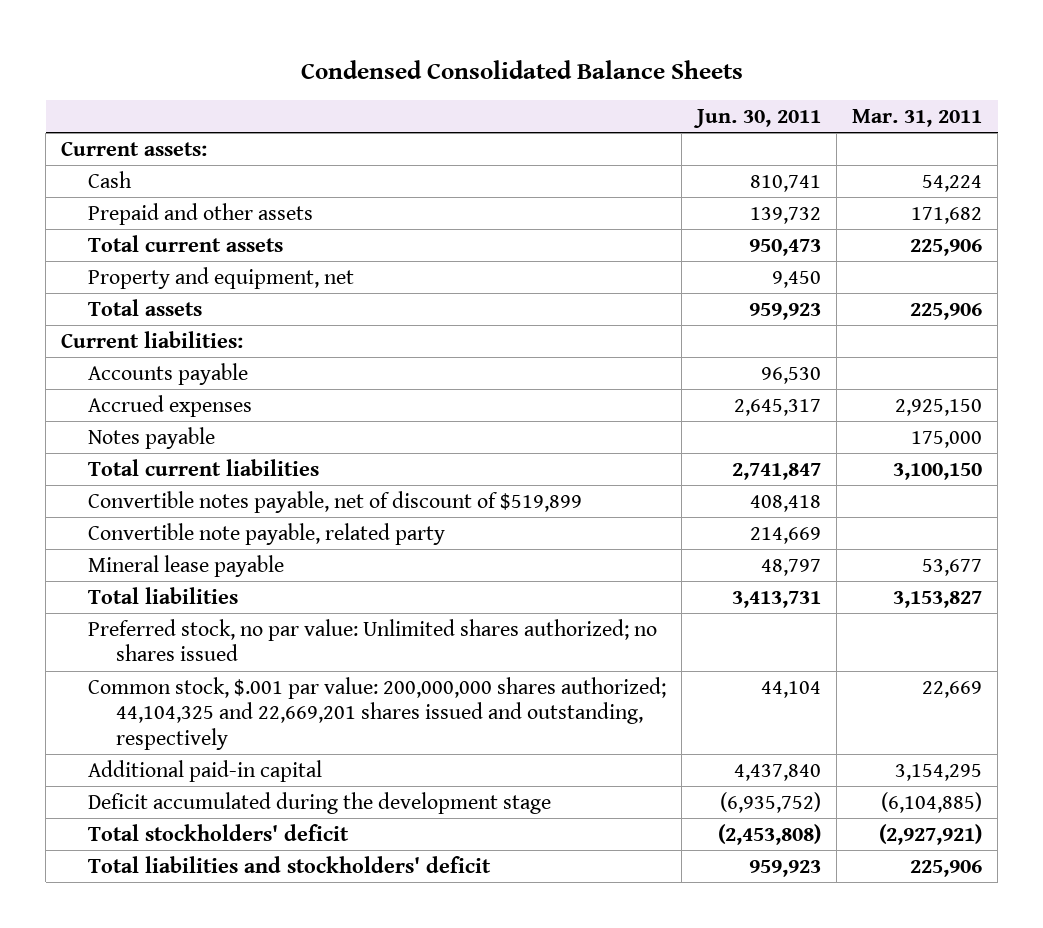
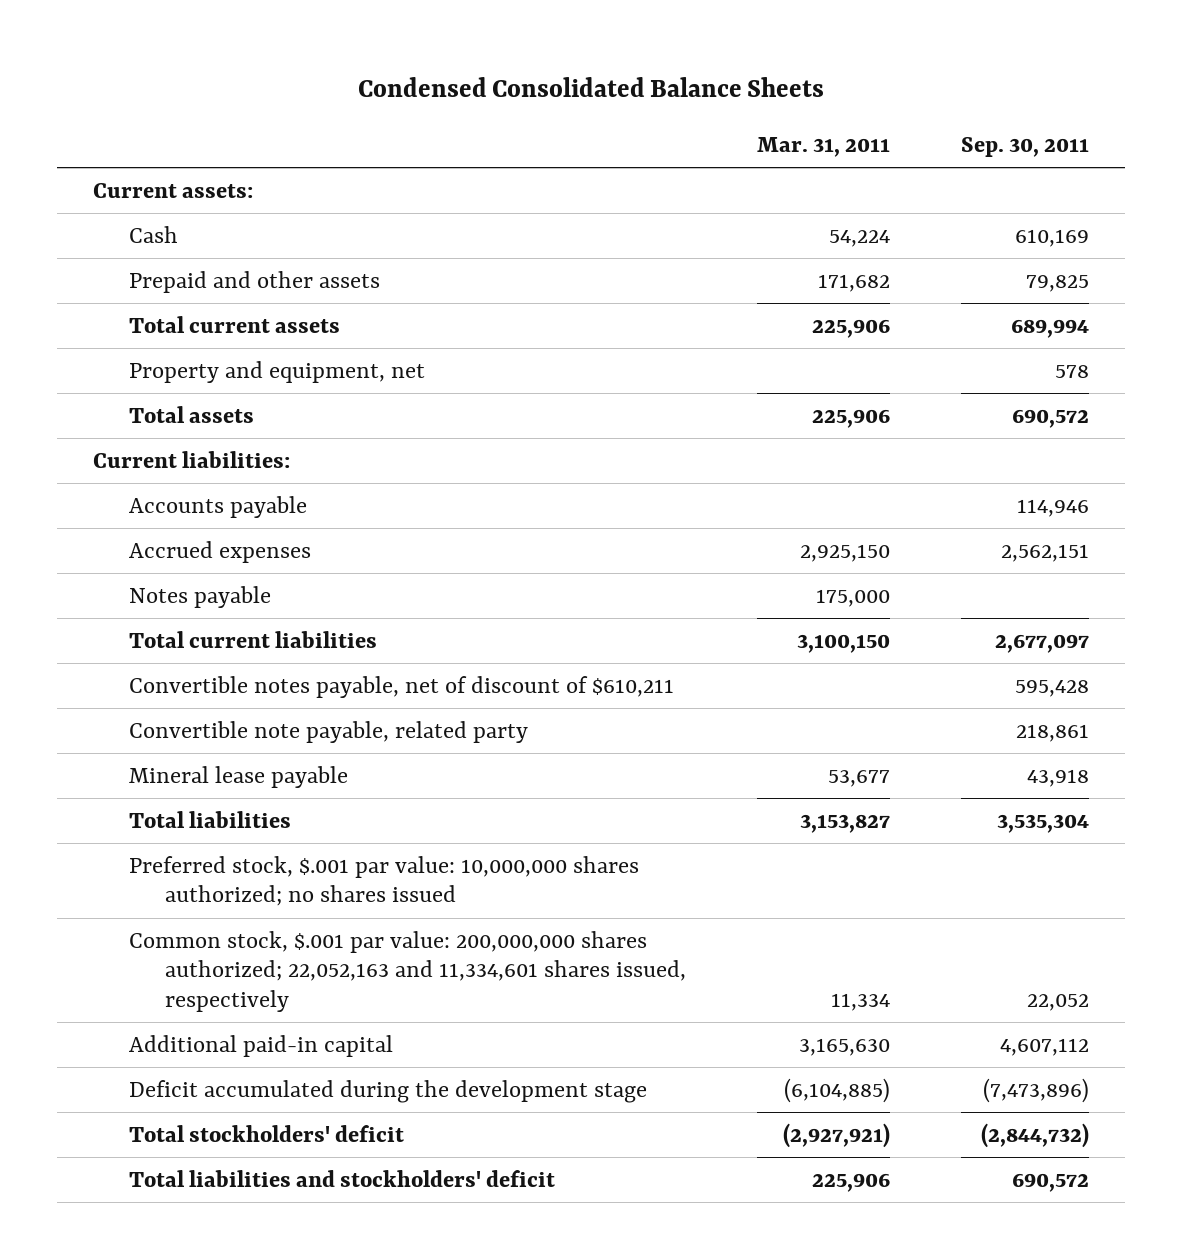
[693,108,822,128] Jun. 30, 2011 -> none
none -> [961,136,1090,157] Sep. 30, 2011
[88,490,583,513] Convertible notes payable, net of discount of $519,899 -> [128,675,674,698] Convertible notes payable, net of discount of $610,211
[88,618,658,662] Preferred stock, no par value: Unlimited shares authorized; no shares issued -> [128,855,639,907] Preferred stock, $.001 par value: 10,000,000 shares authorized; no shares issued
[88,676,667,750] Common stock, $.001 par value: 200,000,000 shares authorized; 44,104,325 and 22,669,201 shares issued and outstanding, respectively -> [128,930,687,1012] Common stock, $.001 par value: 200,000,000 shares authorized; 22,052,163 and 11,334,601 shares issued, respectively
[922,680,983,698] 22,669 -> [831,992,891,1011] 11,334
[895,763,983,781] 3,154,295 -> [799,1037,891,1056] 3,165,630

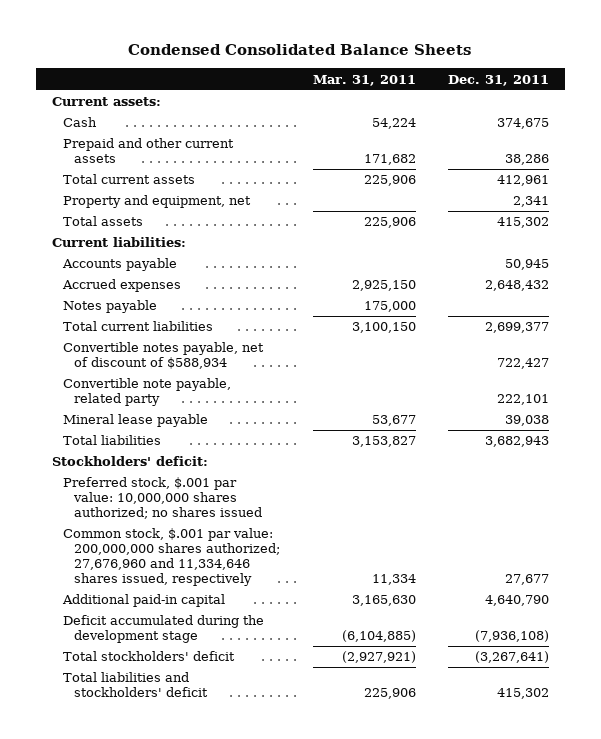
[961,136,1090,157] Sep. 30, 2011 -> none
none -> [448,74,550,86] Dec. 31, 2011
[128,270,380,293] Prepaid and other assets -> [63,138,235,164] Prepaid and other current assets
[128,675,674,698] Convertible notes payable, net of discount of $610,211 -> [63,342,265,370] Convertible notes payable, net of discount of $588,934
none -> [51,456,208,467] Stockholders' deficit:
[128,930,687,1012] Common stock, $.001 par value: 200,000,000 shares authorized; 22,052,163 and 11,334,601 shares issued, respectively -> [63,528,281,586] Common stock, $.001 par value: 200,000,000 shares authorized; 27,676,960 and 11,334,646 shares issued, respectively

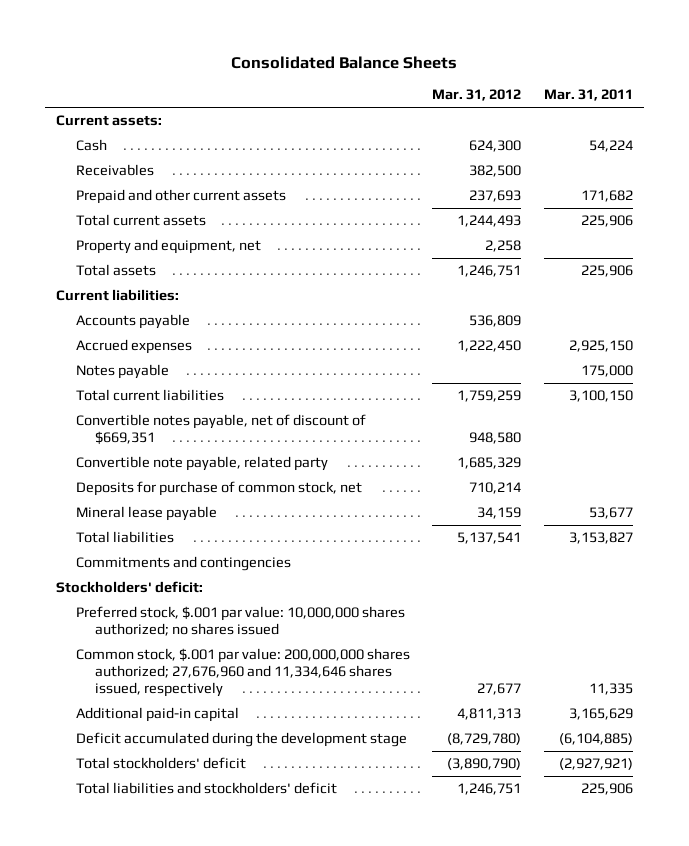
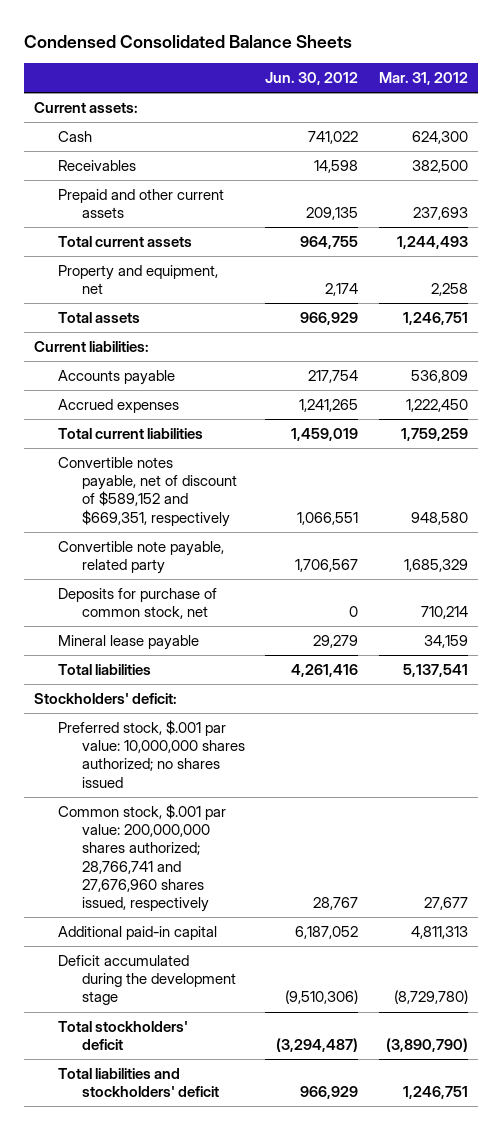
[231,55,458,69] Consolidated Balance Sheets -> [24,34,353,48] Condensed Consolidated Balance Sheets
[543,89,633,102] Mar. 31, 2011 -> none
none -> [265,72,359,86] Jun. 30, 2012
[75,364,169,380] Notes payable -> none
[75,414,366,446] Convertible notes payable, net of discount of $669,351 -> [58,457,238,527] Convertible notes payable, net of discount of $589,152 and $669,351, respectively
[75,556,291,572] Commitments and contingencies -> none
[75,648,410,698] Common stock, $.001 par value: 200,000,000 shares authorized; 27,676,960 and 11,334,646 shares issued, respectively -> [58,804,227,912] Common stock, $.001 par value: 200,000,000 shares authorized; 28,766,741 and 27,676,960 shares issued, respectively

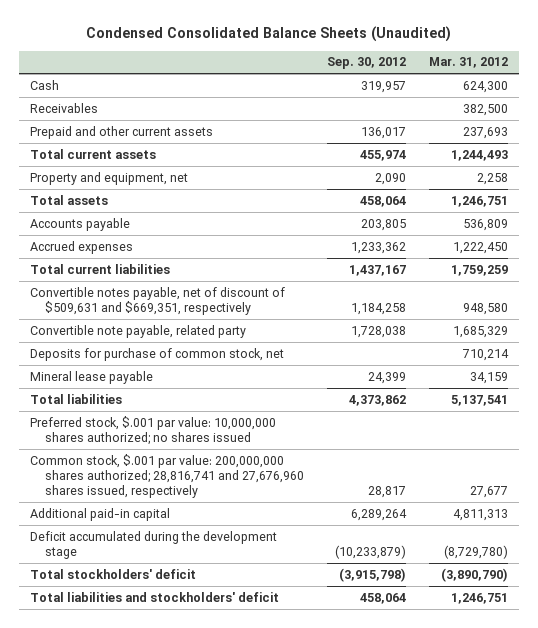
[24,34,353,48] Condensed Consolidated Balance Sheets -> [86,26,452,43] Condensed Consolidated Balance Sheets (Unaudited)
[265,72,359,86] Jun. 30, 2012 -> none
none -> [326,57,406,70] Sep. 30, 2012
[34,102,139,114] Current assets: -> none
[34,341,150,353] Current liabilities: -> none
[58,457,238,527] Convertible notes payable, net of discount of $589,152 and $669,351, respectively -> [30,286,286,315] Convertible notes payable, net of discount of $509,631 and $669,351, respectively
[34,693,178,705] Stockholders' deficit: -> none
[58,804,227,912] Common stock, $.001 par value: 200,000,000 shares authorized; 28,766,741 and 27,676,960 shares issued, respectively -> [30,453,305,498] Common stock, $.001 par value: 200,000,000 shares authorized; 28,816,741 and 27,676,960 shares issued, respectively

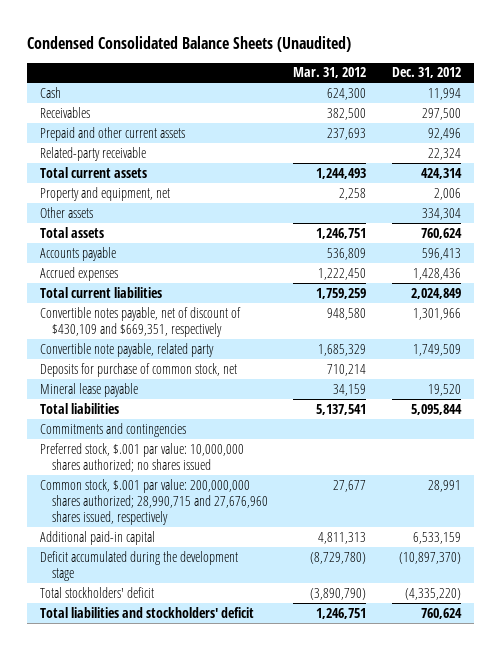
[326,57,406,70] Sep. 30, 2012 -> none
none -> [391,67,461,79] Dec. 31, 2012
none -> [40,146,147,161] Related-party receivable
none -> [40,206,94,218] Other assets
[30,286,286,315] Convertible notes payable, net of discount of $509,631 and $669,351, respectively -> [40,306,242,337] Convertible notes payable, net of discount of $430,109 and $669,351, respectively
none -> [40,422,187,437] Commitments and contingencies
[30,453,305,498] Common stock, $.001 par value: 200,000,000 shares authorized; 28,816,741 and 27,676,960 shares issued, respectively -> [40,478,268,525] Common stock, $.001 par value: 200,000,000 shares authorized; 28,990,715 and 27,676,960 shares issued, respectively

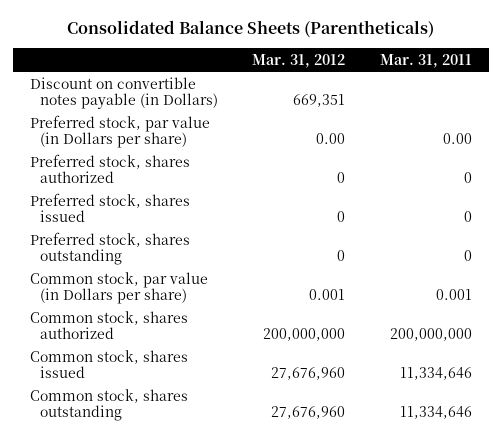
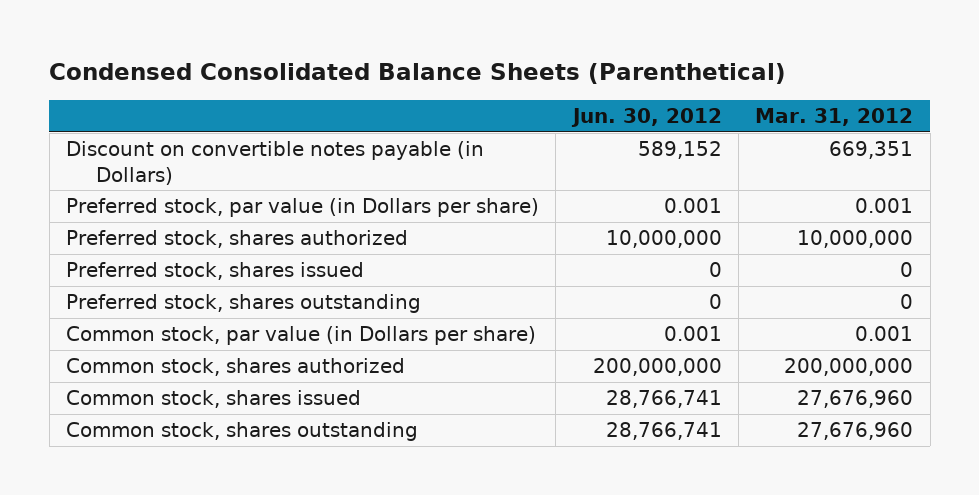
[66,20,434,39] Consolidated Balance Sheets (Parentheticals) -> [49,62,787,84] Condensed Consolidated Balance Sheets (Parenthetical)
[379,53,472,68] Mar. 31, 2011 -> none
none -> [570,107,722,127] Jun. 30, 2012
[316,132,346,144] 0.00 -> [855,198,914,214] 0.001
[337,171,346,183] 0 -> [797,230,914,249] 10,000,000

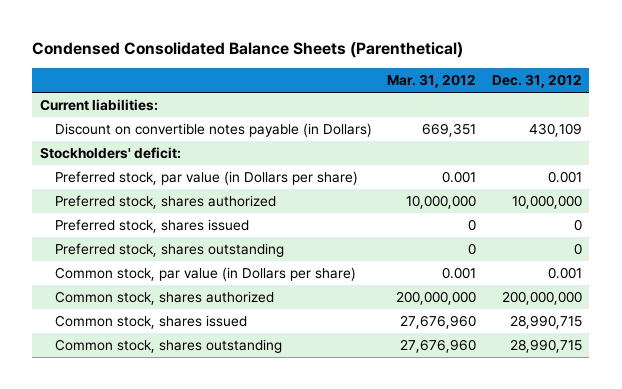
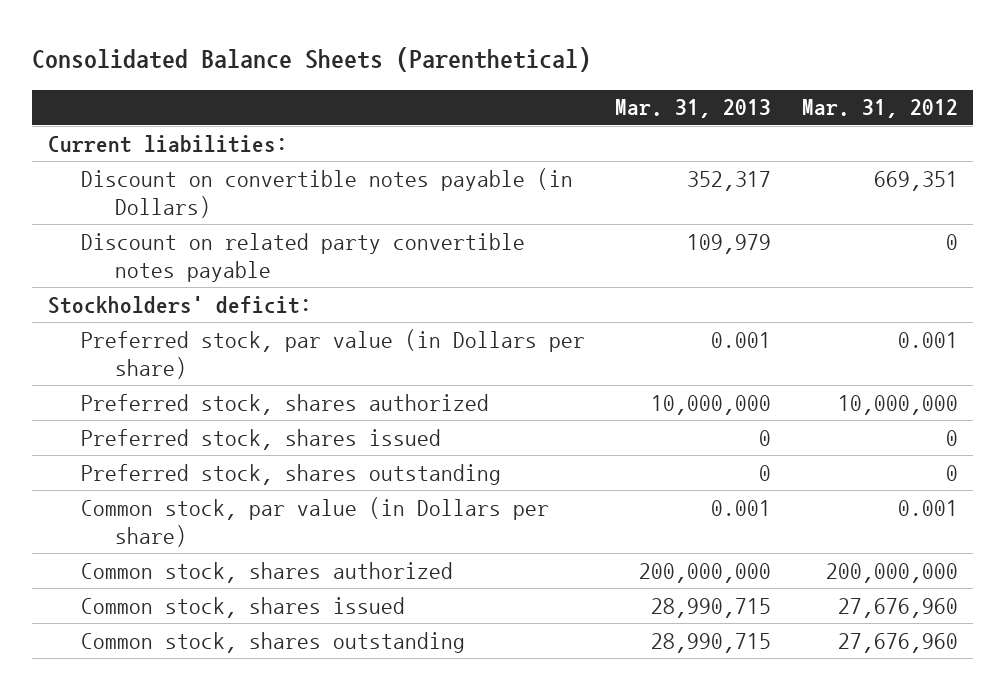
[32,41,464,58] Condensed Consolidated Balance Sheets (Parenthetical) -> [32,47,592,73] Consolidated Balance Sheets (Parenthetical)
[491,73,582,88] Dec. 31, 2012 -> none
none -> [615,99,772,119] Mar. 31, 2013
none -> [81,232,526,282] Discount on related party convertible notes payable

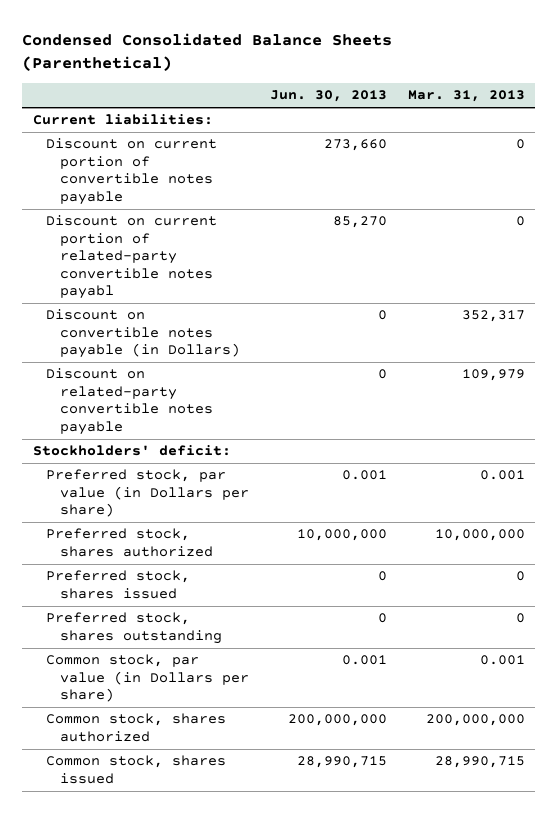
[32,47,592,73] Consolidated Balance Sheets (Parenthetical) -> [22,33,393,72] Condensed Consolidated Balance Sheets (Parenthetical)
[801,99,958,119] Mar. 31, 2012 -> none
none -> [269,90,387,103] Jun. 30, 2013
none -> [46,138,218,205] Discount on current portion of convertible notes payable
none -> [46,215,218,300] Discount on current portion of related-party convertible notes payabl
[81,232,526,282] Discount on related party convertible notes payable -> [46,368,214,435] Discount on related-party convertible notes payable
[81,631,466,653] Common stock, shares outstanding -> none

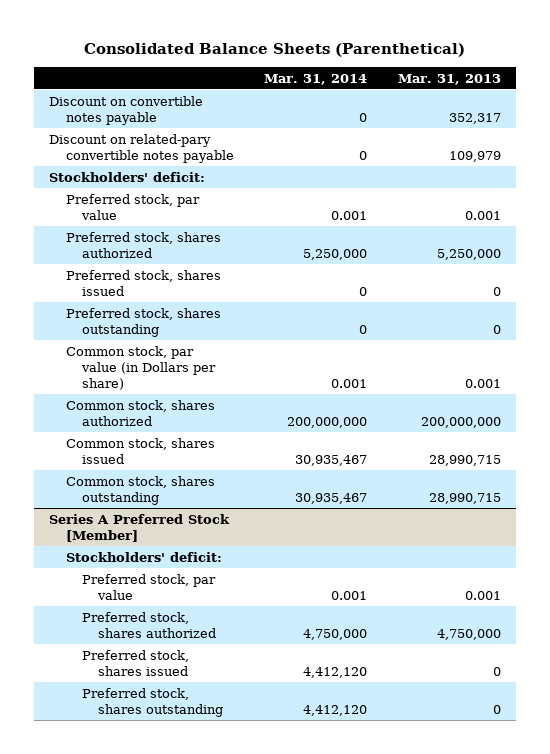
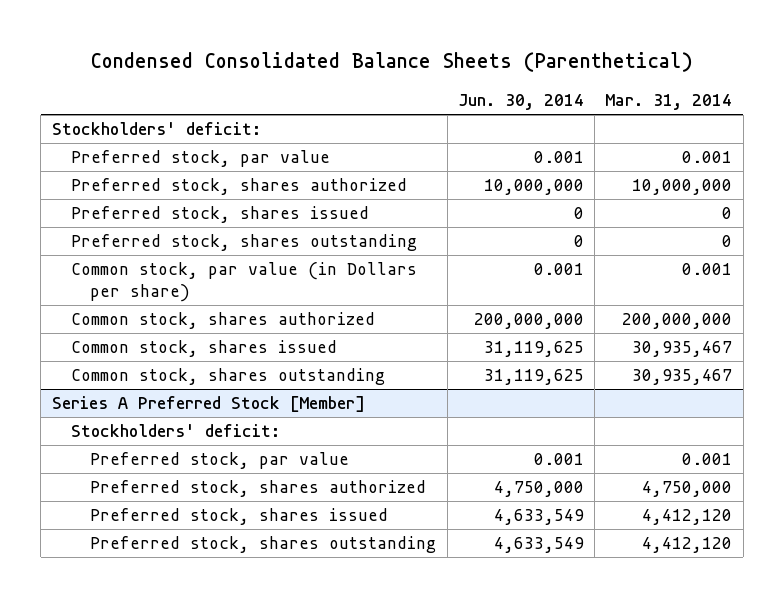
[83,42,465,57] Consolidated Balance Sheets (Parenthetical) -> [91,52,694,73] Condensed Consolidated Balance Sheets (Parenthetical)
[397,73,501,85] Mar. 31, 2013 -> none
none -> [457,94,584,111] Jun. 30, 2014
[49,95,204,125] Discount on convertible notes payable -> none
[49,133,234,163] Discount on related-pary convertible notes payable -> none
[303,248,368,260] 5,250,000 -> [632,179,733,196] 10,000,000

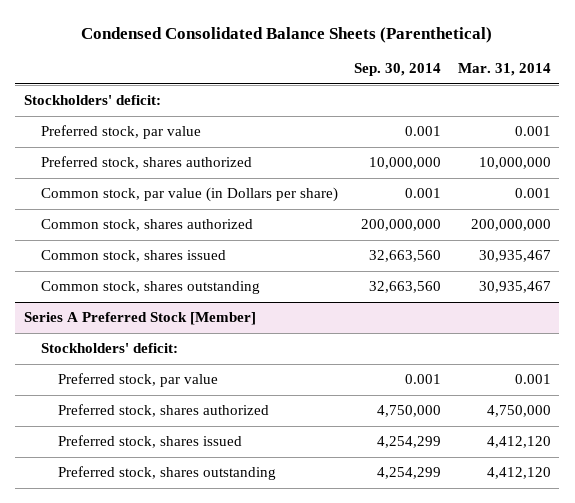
[457,94,584,111] Jun. 30, 2014 -> none
none -> [354,63,442,77] Sep. 30, 2014
[71,206,370,224] Preferred stock, shares issued -> none
[71,234,418,252] Preferred stock, shares outstanding -> none

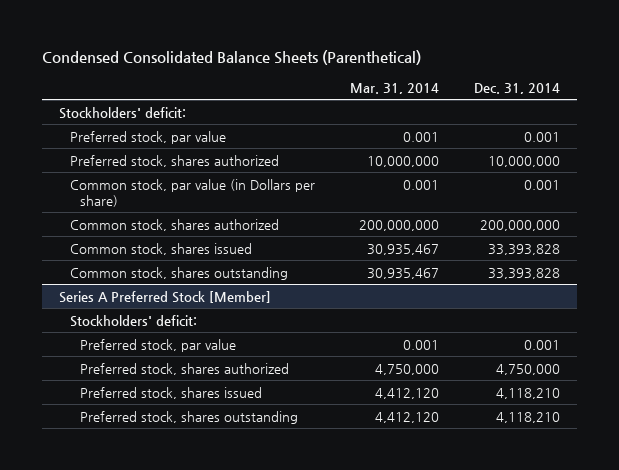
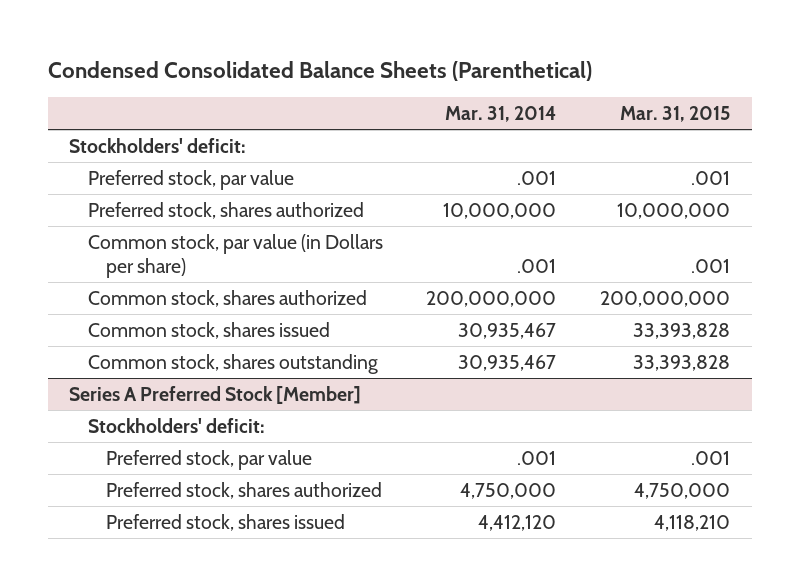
[473,82,560,94] Dec. 31, 2014 -> none
none -> [620,106,731,123] Mar. 31, 2015
[402,131,439,142] 0.001 -> [517,170,557,185] .001
[402,179,439,190] 0.001 -> [517,258,557,273] .001
[402,339,439,350] 0.001 -> [517,450,557,465] .001
[80,410,299,424] Preferred stock, shares outstanding -> none

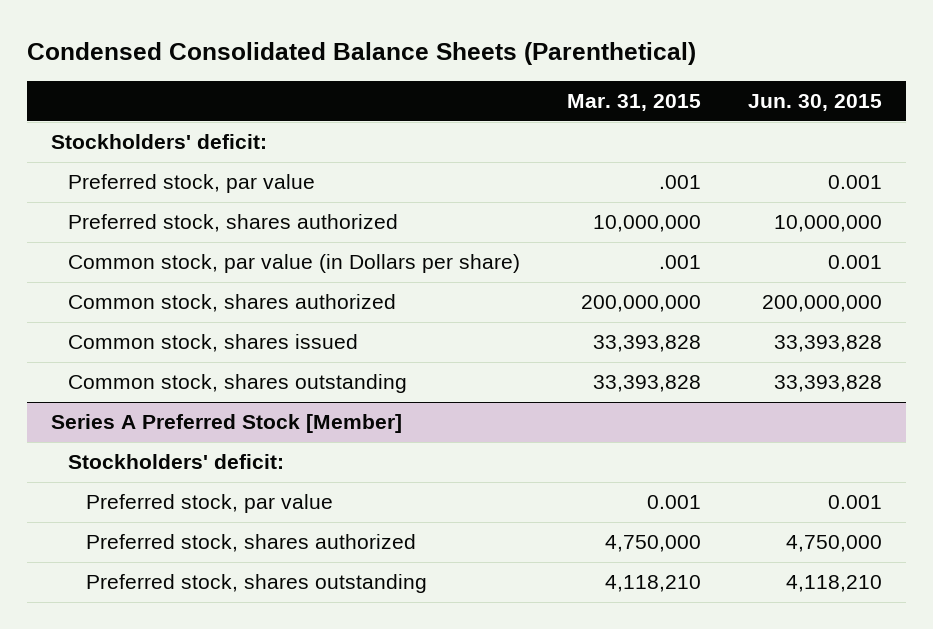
[445,106,557,123] Mar. 31, 2014 -> none
none -> [748,94,883,112] Jun. 30, 2015
[691,450,731,465] .001 -> [647,495,702,510] 0.001
[105,513,345,531] Preferred stock, shares issued -> [86,574,428,594] Preferred stock, shares outstanding

